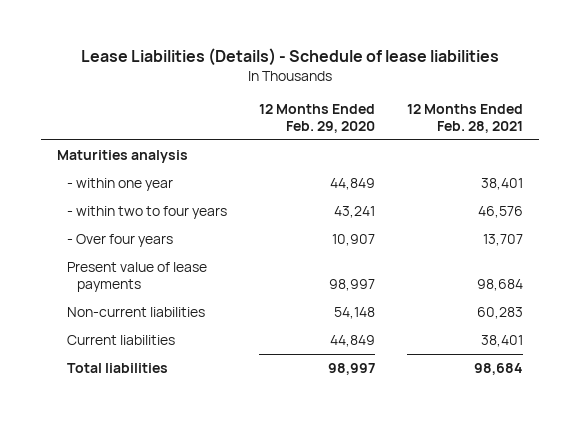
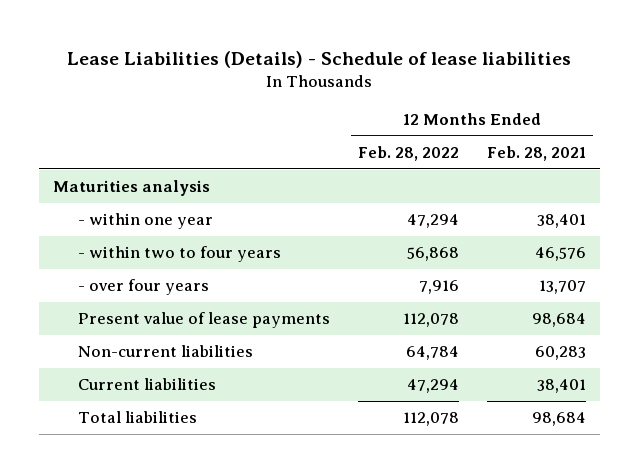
[259,103,376,134] 12 Months Ended Feb. 29, 2020 -> none
none -> [357,145,459,161] Feb. 28, 2022
[66,233,173,247] - Over four years -> [77,279,209,296] - over four years

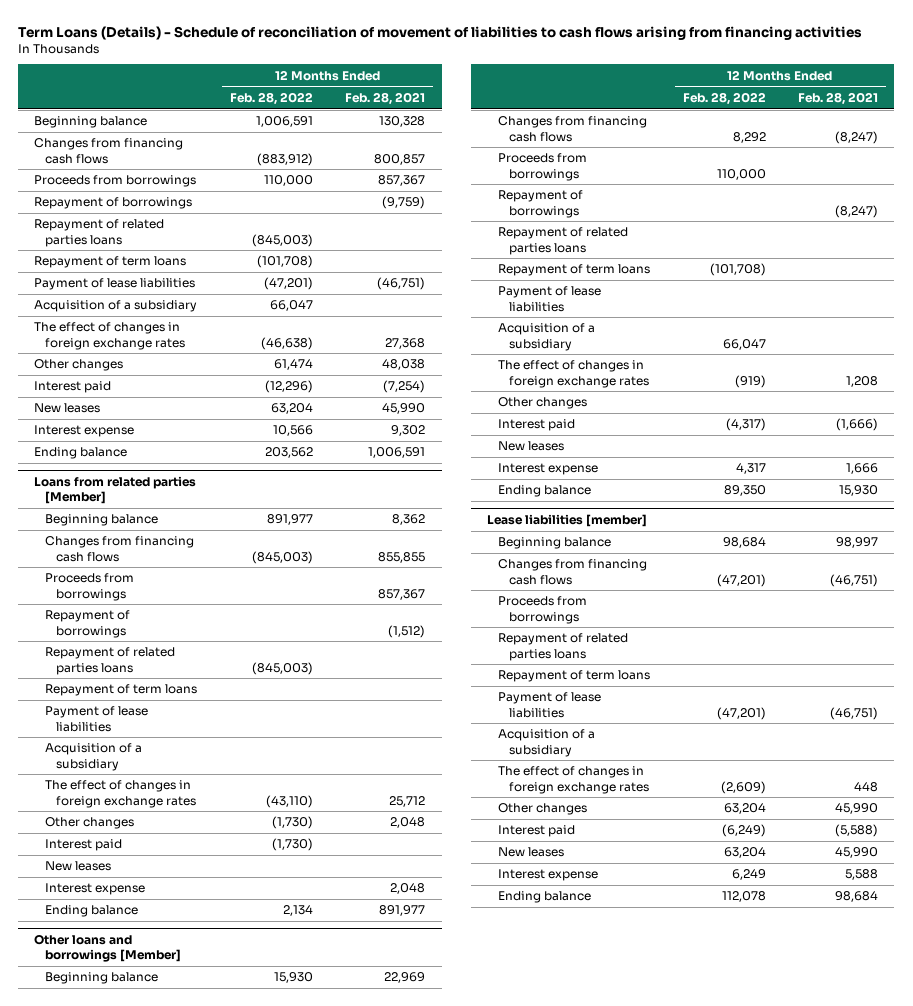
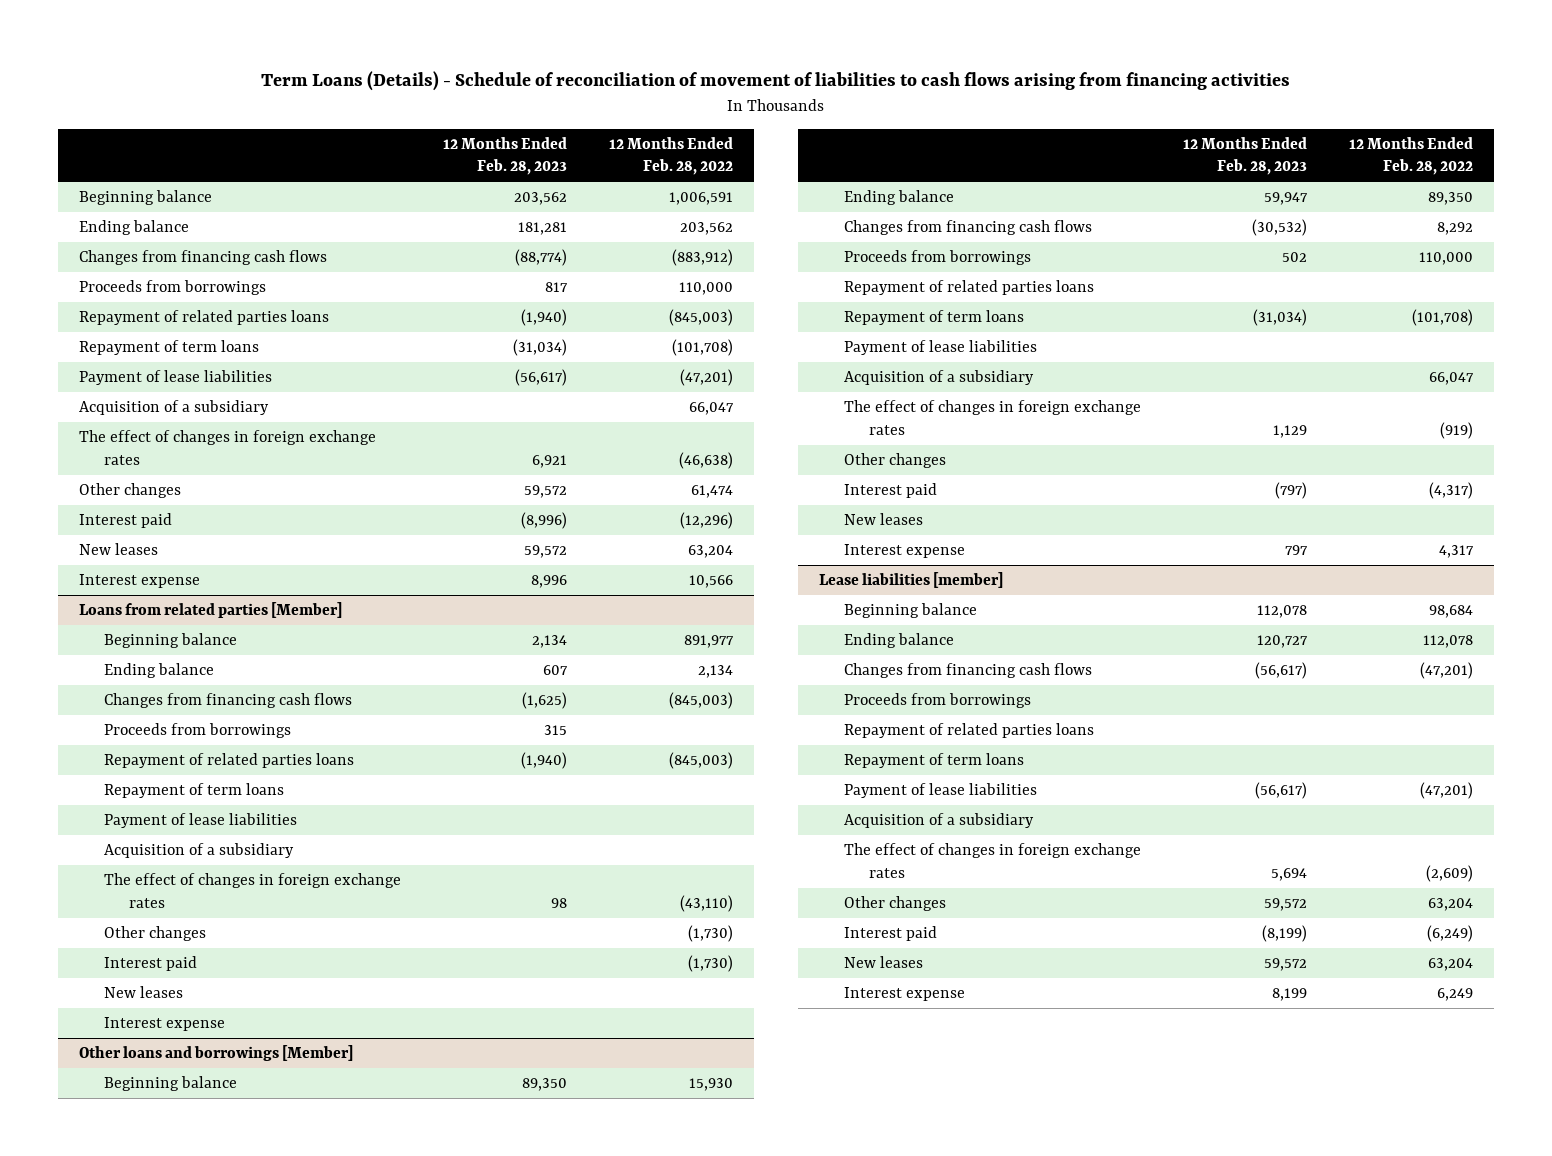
[345,91,426,105] Feb. 28, 2021 -> none
none -> [443,136,568,176] 12 Months Ended Feb. 28, 2023
[34,447,128,460] Ending balance -> [79,220,190,236] Ending balance
[34,197,193,210] Repayment of borrowings -> none
[45,905,139,918] Ending balance -> [104,663,215,679] Ending balance
[45,610,131,638] Repayment of borrowings -> none
[498,485,592,498] Ending balance -> [844,190,955,206] Ending balance
[498,190,584,218] Repayment of borrowings -> none
[498,891,592,904] Ending balance -> [844,633,955,649] Ending balance

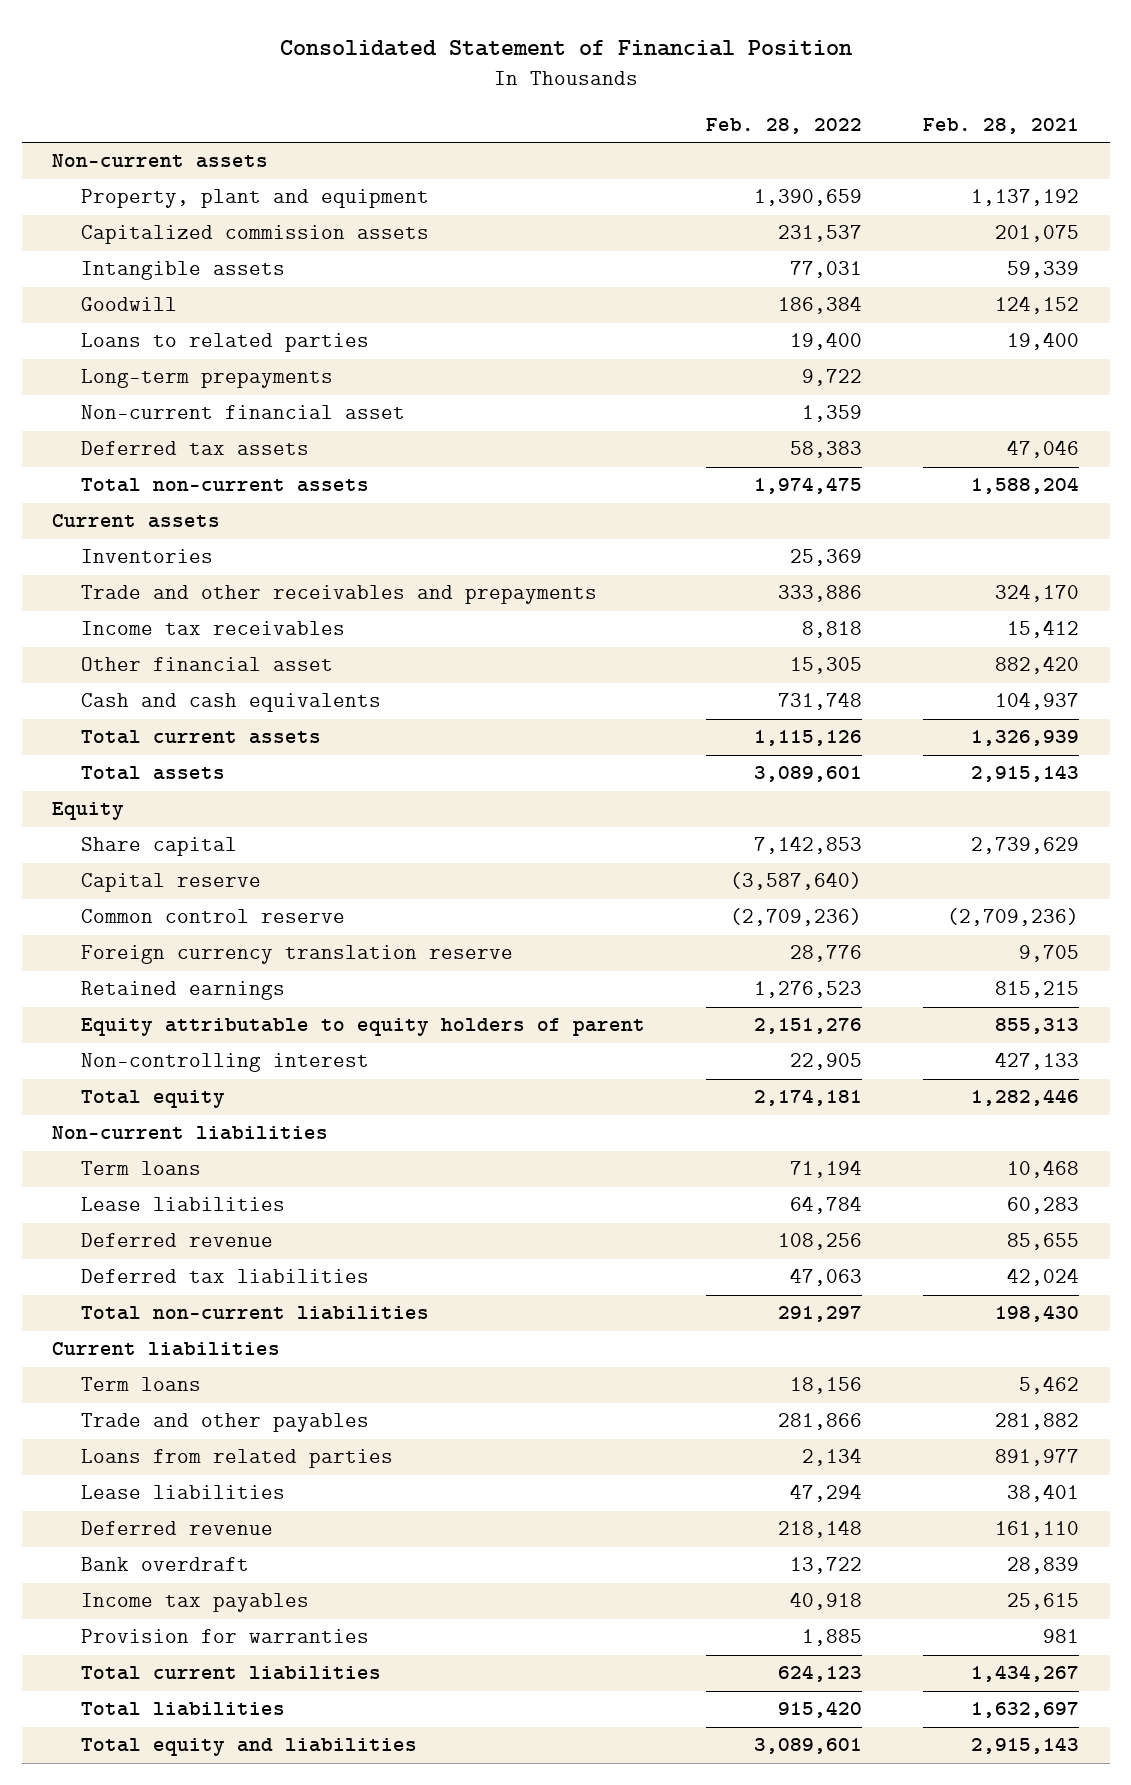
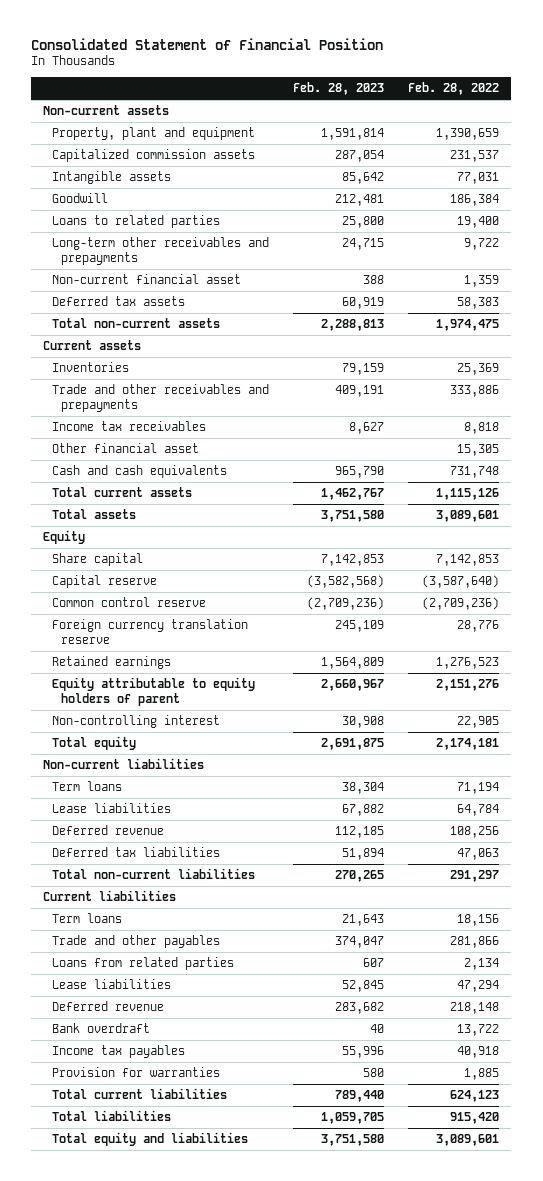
[923,117,1080,134] Feb. 28, 2021 -> none
none -> [293,82,385,96] Feb. 28, 2023
[81,369,334,389] Long-term prepayments -> [52,237,270,265] Long-term other receivables and prepayments

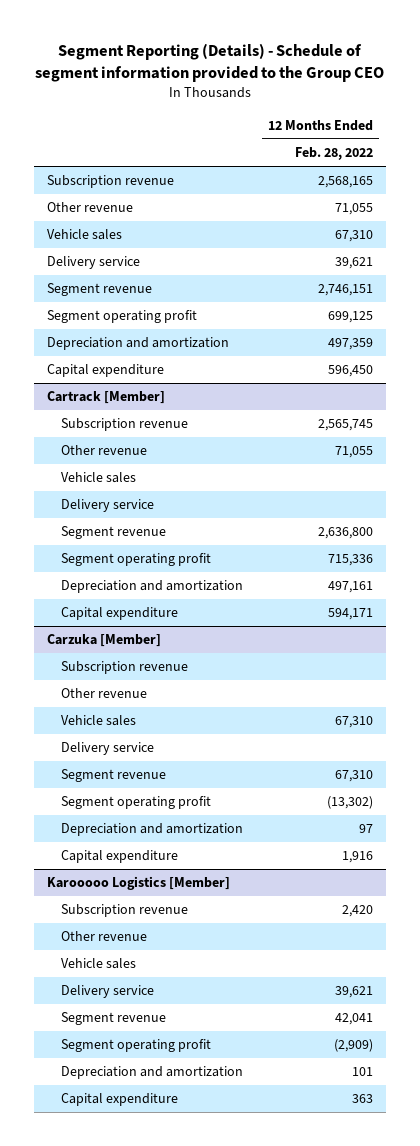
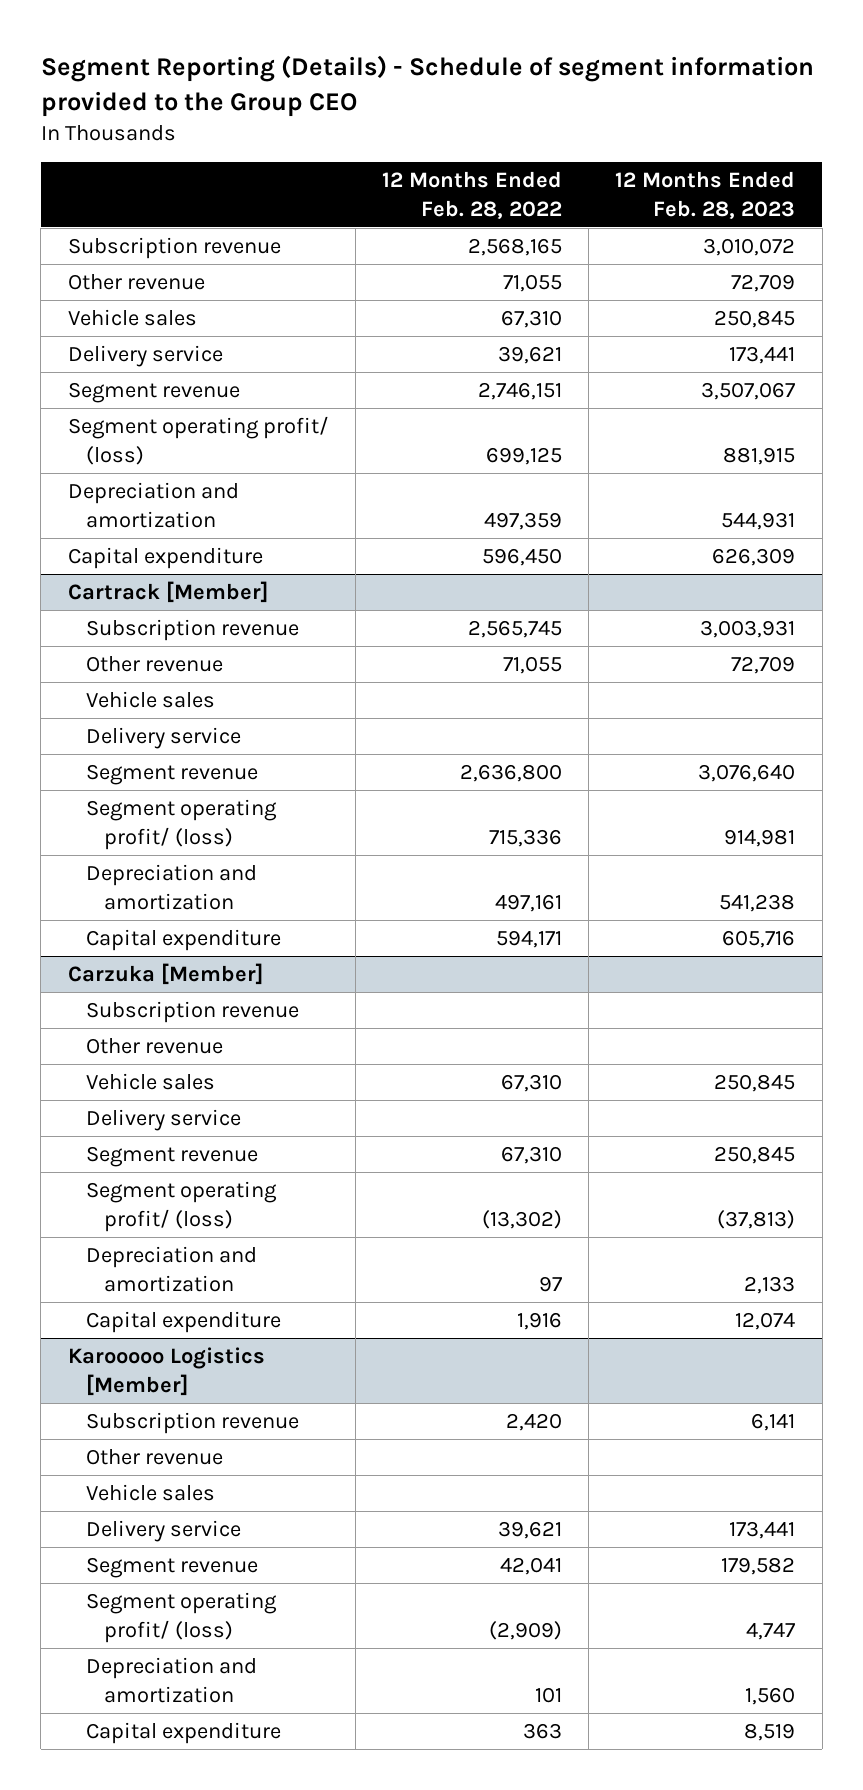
none -> [615,170,796,219] 12 Months Ended Feb. 28, 2023
[46,310,197,324] Segment operating profit -> [67,416,329,465] Segment operating profit/ (loss)
[60,553,211,567] Segment operating profit -> [85,799,277,850] Segment operating profit/ (loss)
[60,796,211,810] Segment operating profit -> [85,1181,277,1232] Segment operating profit/ (loss)
[60,1039,211,1053] Segment operating profit -> [85,1592,277,1643] Segment operating profit/ (loss)

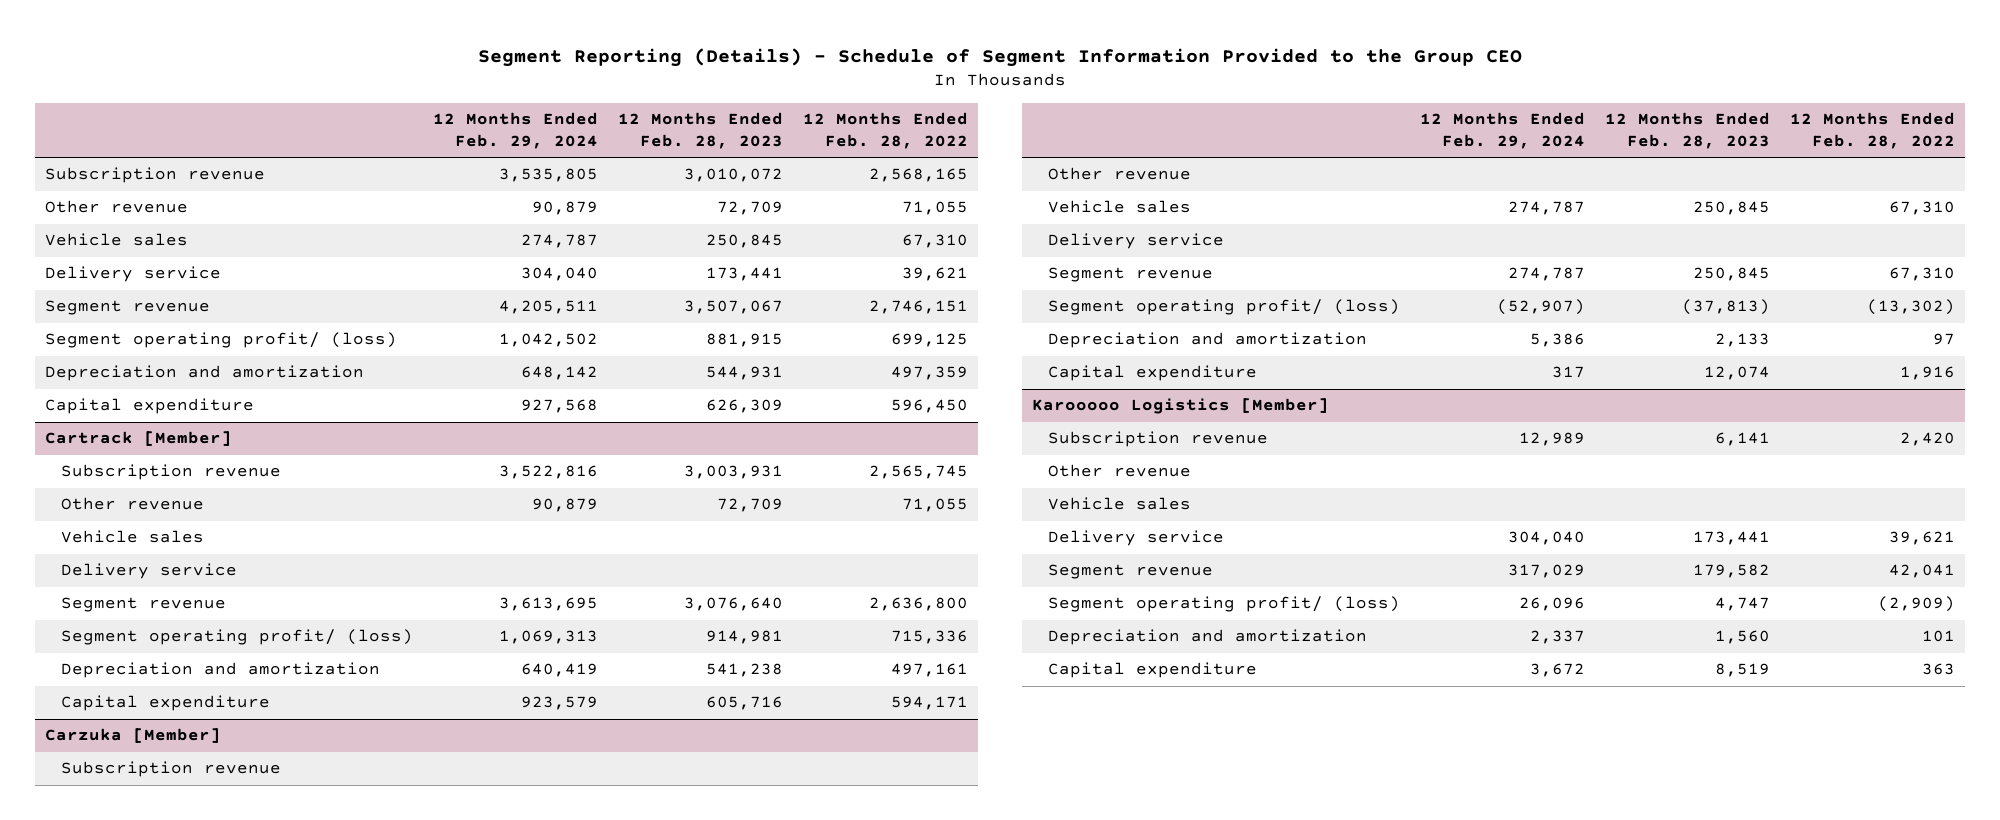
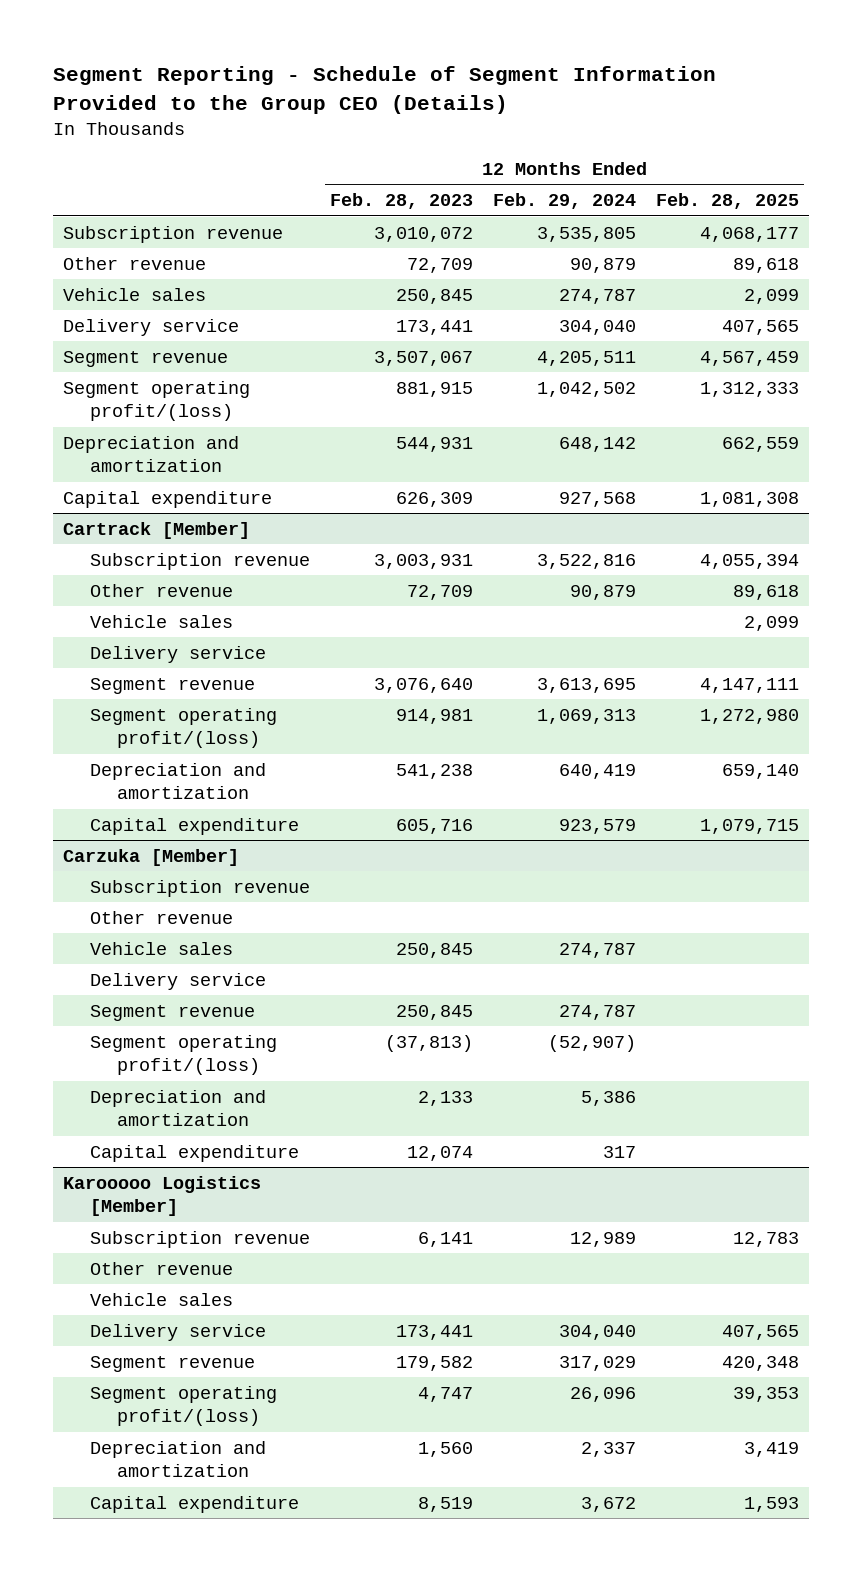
[477,47,1522,67] Segment Reporting (Details) - Schedule of Segment Information Provided to the Group CEO -> [52,66,716,114] Segment Reporting - Schedule of Segment Information Provided to the Group CEO (Details)
[803,112,969,150] 12 Months Ended Feb. 28, 2022 -> none
none -> [656,193,800,210] Feb. 28, 2025
[44,332,397,349] Segment operating profit/ (loss) -> [62,380,250,422] Segment operating profit/(loss)
[61,629,414,646] Segment operating profit/ (loss) -> [89,707,277,749] Segment operating profit/(loss)
[1048,299,1401,316] Segment operating profit/ (loss) -> [89,1034,277,1076] Segment operating profit/(loss)
[1048,596,1401,613] Segment operating profit/ (loss) -> [89,1385,277,1427] Segment operating profit/(loss)

